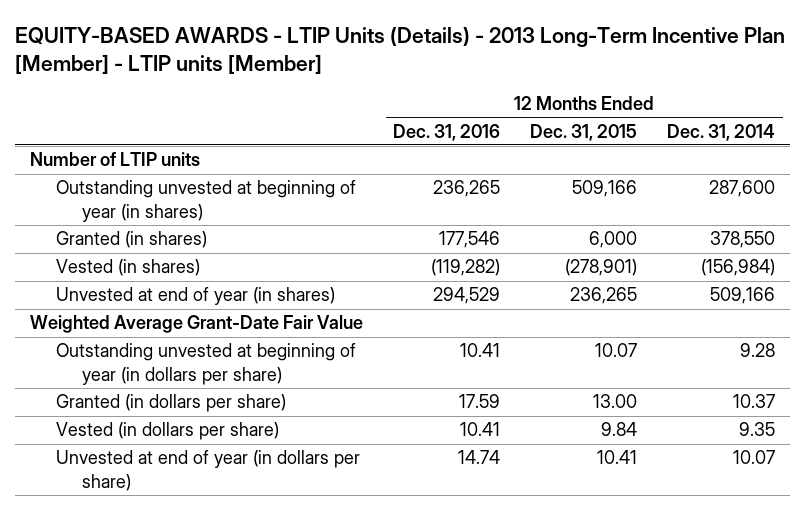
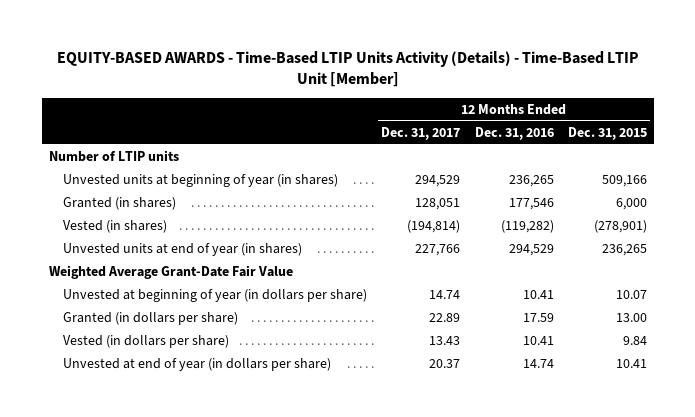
[15,26,786,75] EQUITY-BASED AWARDS - LTIP Units (Details) - 2013 Long-Term Incentive Plan [Member] - LTIP units [Member] -> [56,51,639,88] EQUITY-BASED AWARDS - Time-Based LTIP Units Activity (Details) - Time-Based LTIP Unit [Member]
[667,123,776,141] Dec. 31, 2014 -> none
none -> [381,126,461,140] Dec. 31, 2017
[56,180,357,222] Outstanding unvested at beginning of year (in shares) -> [63,173,339,187] Unvested units at beginning of year (in shares)
[56,287,336,306] Unvested at end of year (in shares) -> [63,242,303,256] Unvested units at end of year (in shares)
[56,343,357,385] Outstanding unvested at beginning of year (in dollars per share) -> [63,288,368,302] Unvested at beginning of year (in dollars per share)

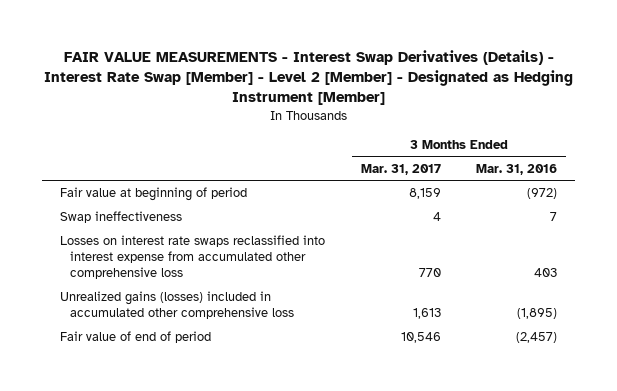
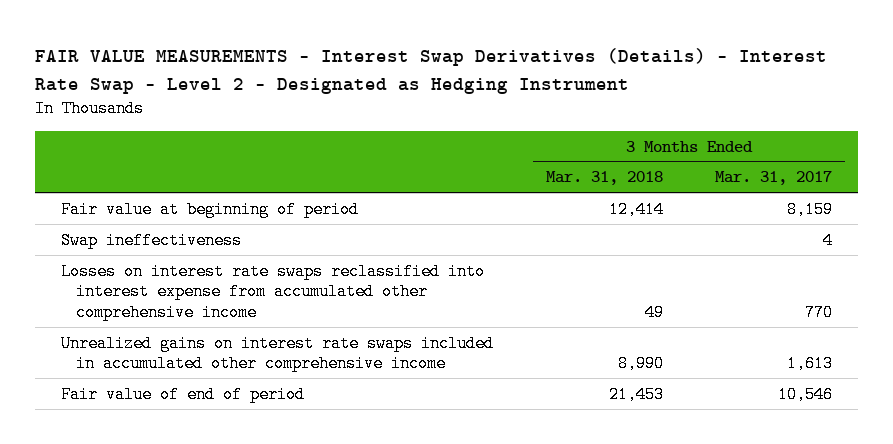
[43,49,573,106] FAIR VALUE MEASUREMENTS - Interest Swap Derivatives (Details) - Interest Rate Swap [Member] - Level 2 [Member] - Designated as Hedging Instrument [Member] -> [35,48,828,94] FAIR VALUE MEASUREMENTS - Interest Swap Derivatives (Details) - Interest Rate Swap - Level 2 - Designated as Hedging Instrument
[476,163,558,175] Mar. 31, 2016 -> none
none -> [545,171,663,186] Mar. 31, 2018
[59,235,325,280] Losses on interest rate swaps reclassified into interest expense from accumulated other comprehensive loss -> [61,262,486,321] Losses on interest rate swaps reclassified into interest expense from accumulated other comprehensive income
[59,291,294,320] Unrealized gains (losses) included in accumulated other comprehensive loss -> [61,334,495,373] Unrealized gains on interest rate swaps included in accumulated other comprehensive income

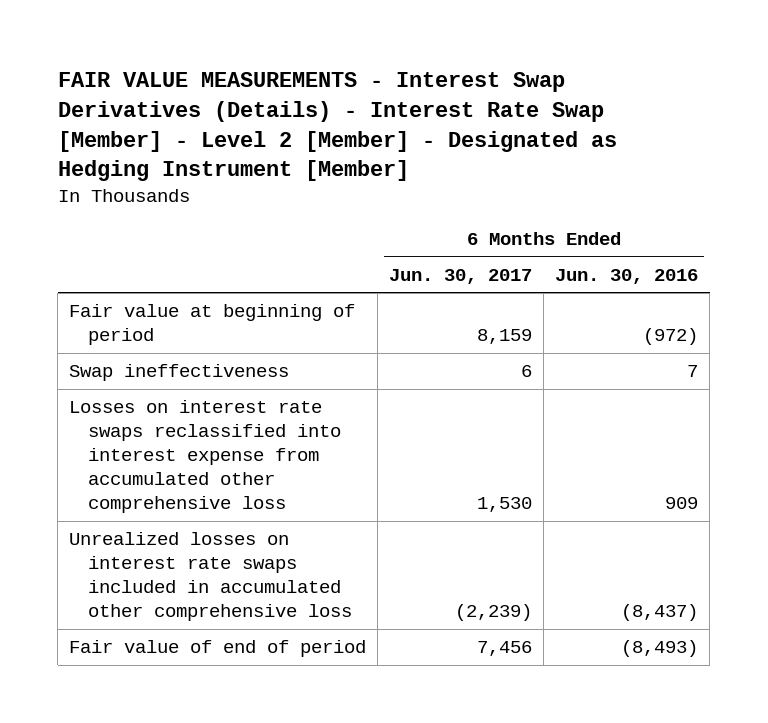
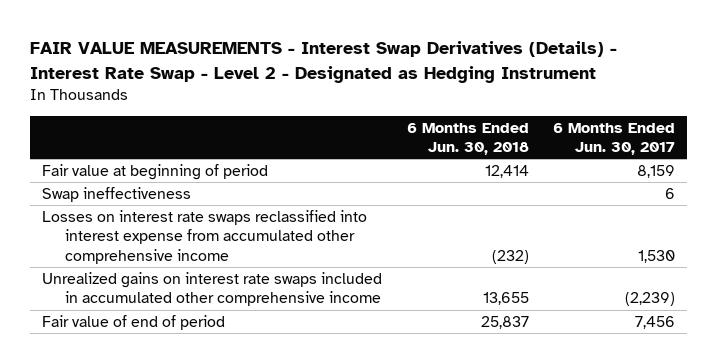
[57,72,617,182] FAIR VALUE MEASUREMENTS - Interest Swap Derivatives (Details) - Interest Rate Swap [Member] - Level 2 [Member] - Designated as Hedging Instrument [Member] -> [29,41,617,83] FAIR VALUE MEASUREMENTS - Interest Swap Derivatives (Details) - Interest Rate Swap - Level 2 - Designated as Hedging Instrument
[555,268,699,284] Jun. 30, 2016 -> none
none -> [406,122,529,156] 6 Months Ended Jun. 30, 2018
[69,400,341,514] Losses on interest rate swaps reclassified into interest expense from accumulated other comprehensive loss -> [41,210,367,264] Losses on interest rate swaps reclassified into interest expense from accumulated other comprehensive income
[69,532,352,622] Unrealized losses on interest rate swaps included in accumulated other comprehensive loss -> [41,272,382,307] Unrealized gains on interest rate swaps included in accumulated other comprehensive income

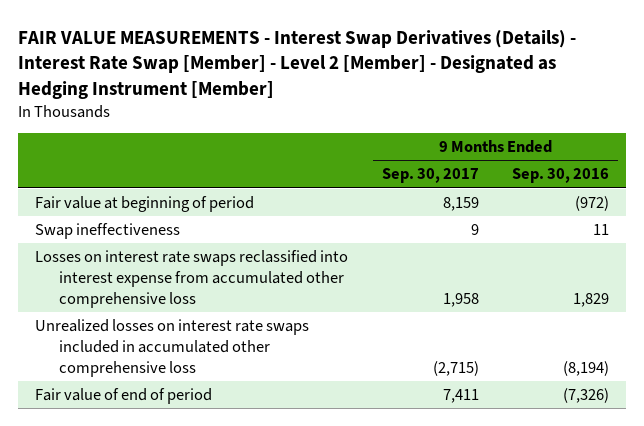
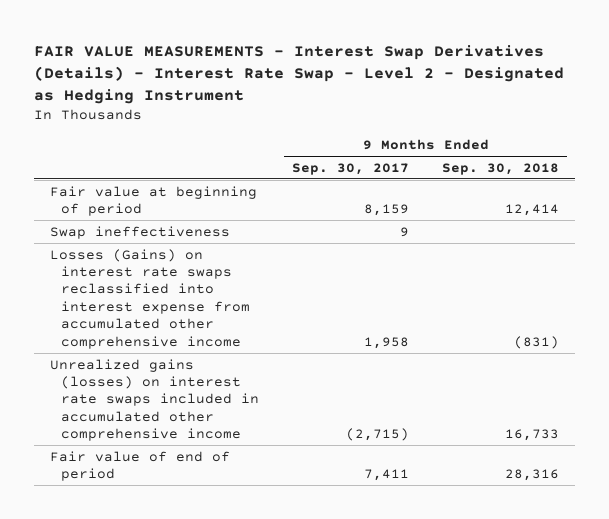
[18,29,577,99] FAIR VALUE MEASUREMENTS - Interest Swap Derivatives (Details) - Interest Rate Swap [Member] - Level 2 [Member] - Designated as Hedging Instrument [Member] -> [33,44,564,105] FAIR VALUE MEASUREMENTS - Interest Swap Derivatives (Details) - Interest Rate Swap - Level 2 - Designated as Hedging Instrument
[512,168,610,184] Sep. 30, 2016 -> none
none -> [442,162,560,175] Sep. 30, 2018
[34,250,348,308] Losses on interest rate swaps reclassified into interest expense from accumulated other comprehensive loss -> [49,248,251,349] Losses (Gains) on interest rate swaps reclassified into interest expense from accumulated other comprehensive income
[34,319,309,377] Unrealized losses on interest rate swaps included in accumulated other comprehensive loss -> [49,358,260,442] Unrealized gains (losses) on interest rate swaps included in accumulated other comprehensive income

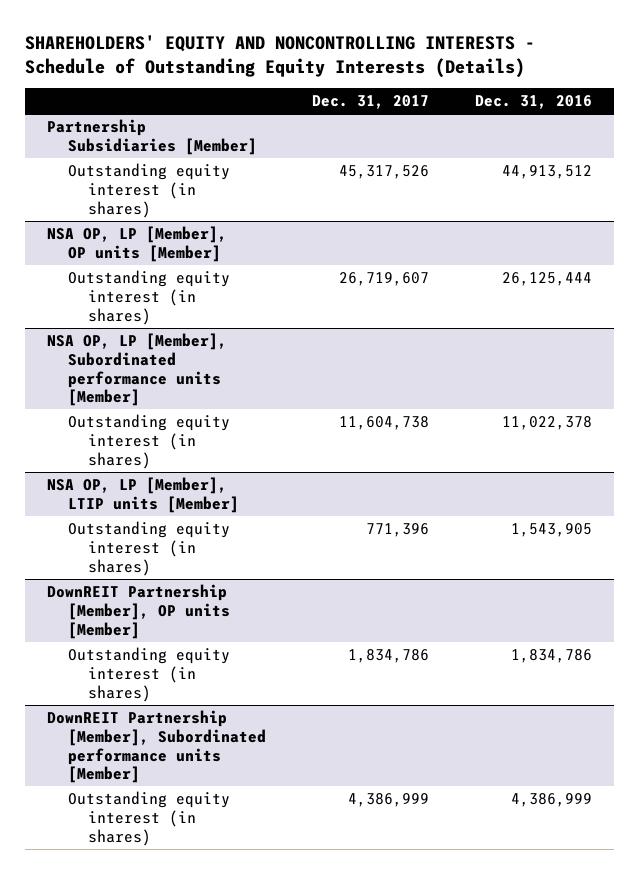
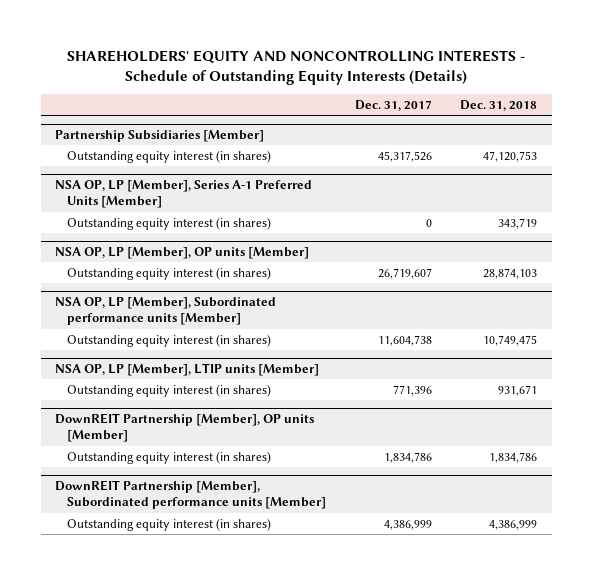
[474,95,592,110] Dec. 31, 2016 -> none
none -> [460,99,538,111] Dec. 31, 2018
none -> [55,179,313,209] NSA OP, LP [Member], Series A-1 Preferred Units [Member]
none -> [67,216,272,230] Outstanding equity interest (in shares)

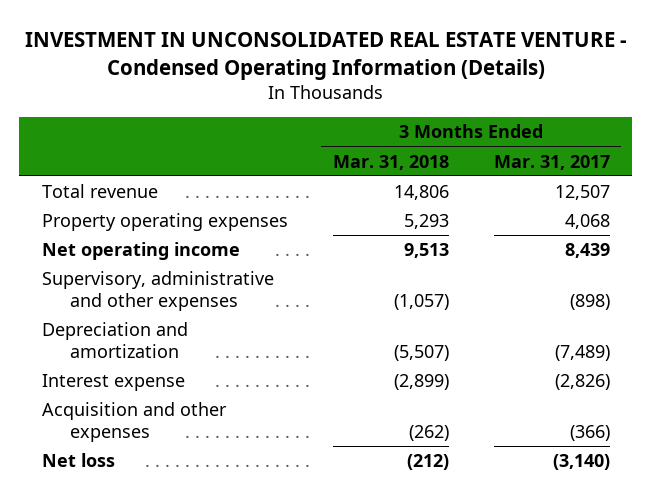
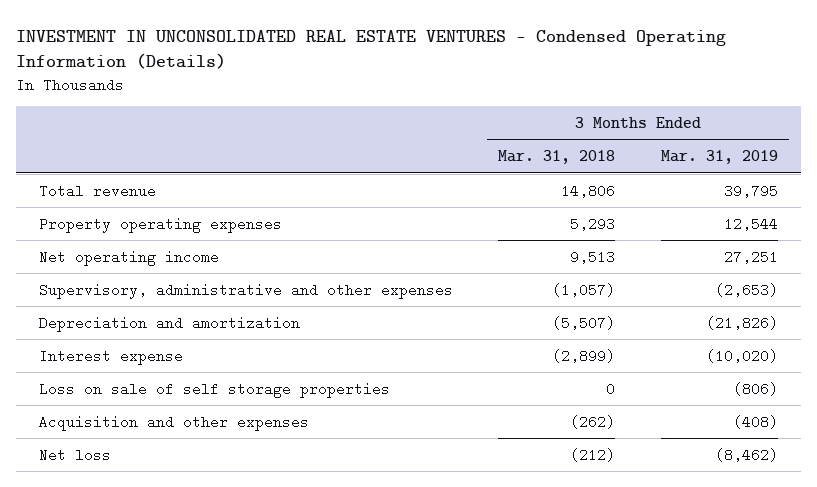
[24,31,627,80] INVESTMENT IN UNCONSOLIDATED REAL ESTATE VENTURE - Condensed Operating Information (Details) -> [16,29,727,70] INVESTMENT IN UNCONSOLIDATED REAL ESTATE VENTURES - Condensed Operating Information (Details)
[493,154,610,170] Mar. 31, 2017 -> none
none -> [661,150,779,165] Mar. 31, 2019
none -> [38,381,390,398] Loss on sale of self storage properties

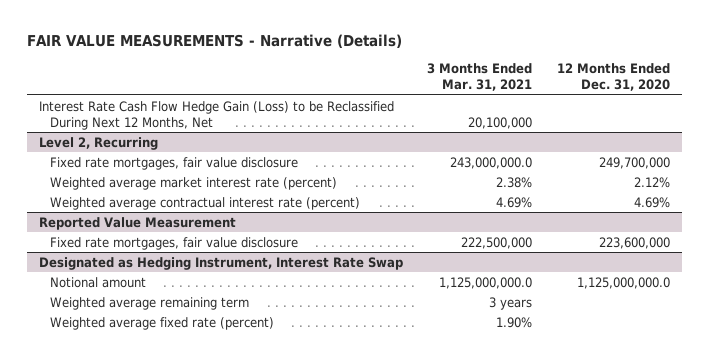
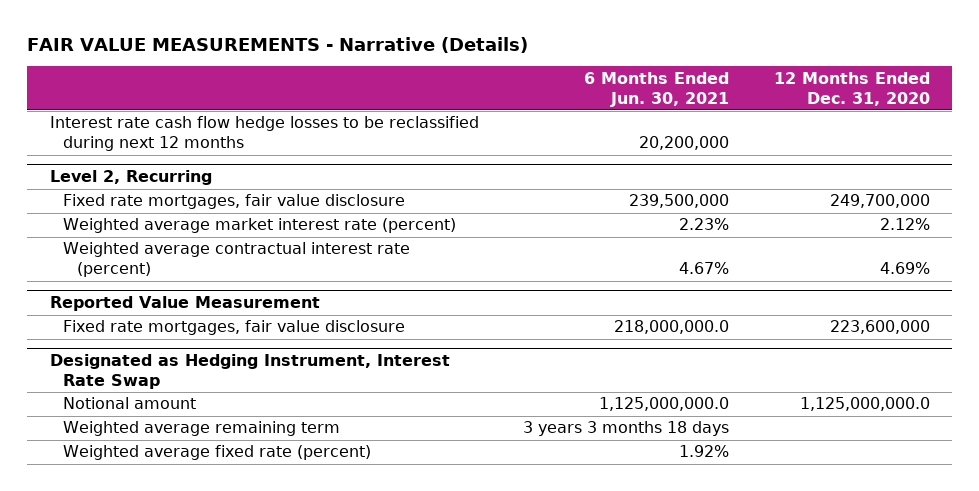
[427,63,533,92] 3 Months Ended Mar. 31, 2021 -> none
none -> [584,71,730,107] 6 Months Ended Jun. 30, 2021
[38,100,394,130] Interest Rate Cash Flow Hedge Gain (Loss) to be Reclassified During Next 12 Months, Net -> [49,116,479,152] Interest rate cash flow hedge losses to be reclassified during next 12 months

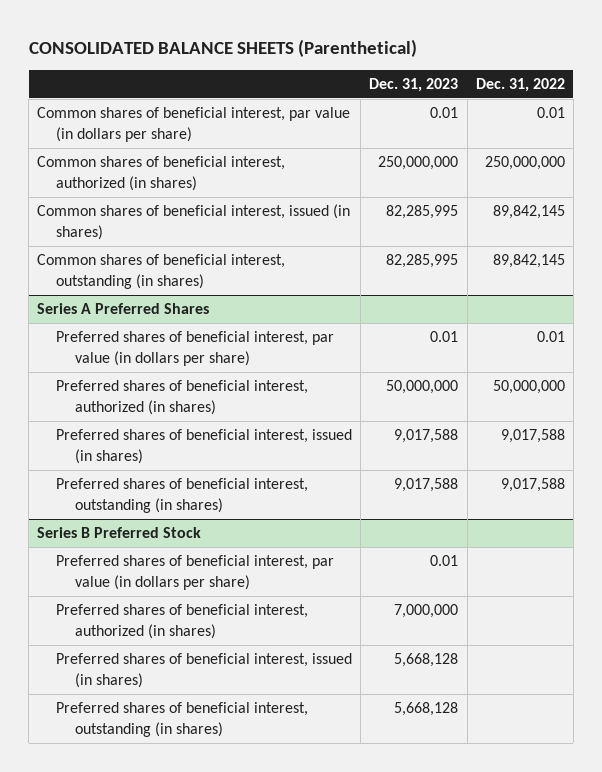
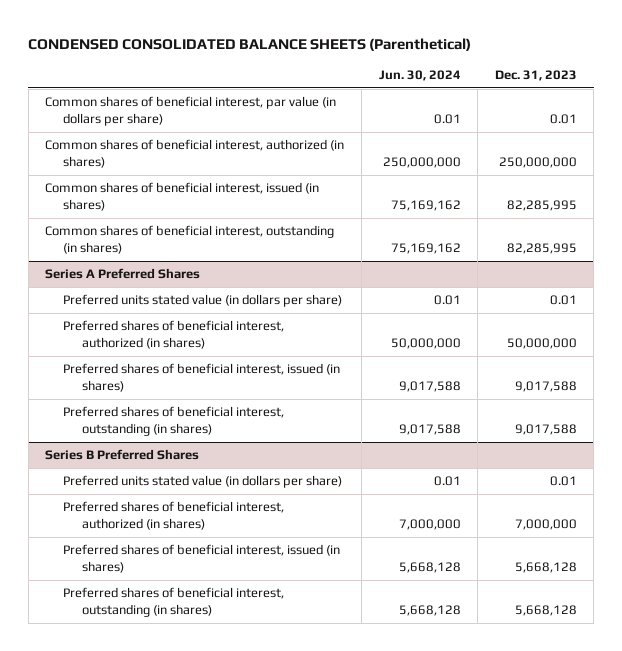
[28,38,417,57] CONSOLIDATED BALANCE SHEETS (Parenthetical) -> [28,37,472,51] CONDENSED CONSOLIDATED BALANCE SHEETS (Parenthetical)
[475,77,565,92] Dec. 31, 2022 -> none
none -> [378,70,461,82] Jun. 30, 2024
[56,331,335,366] Preferred shares of beneficial interest, par value (in dollars per share) -> [63,294,343,308] Preferred units stated value (in dollars per share)
[37,527,202,539] Series B Preferred Stock -> [45,449,200,461] Series B Preferred Shares
[56,555,335,590] Preferred shares of beneficial interest, par value (in dollars per share) -> [63,475,343,489] Preferred units stated value (in dollars per share)

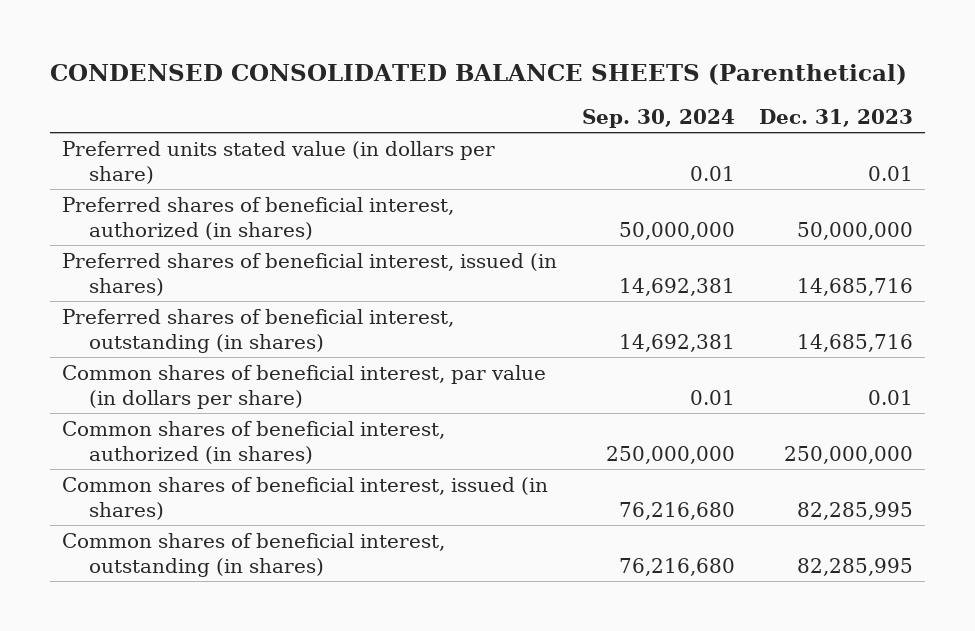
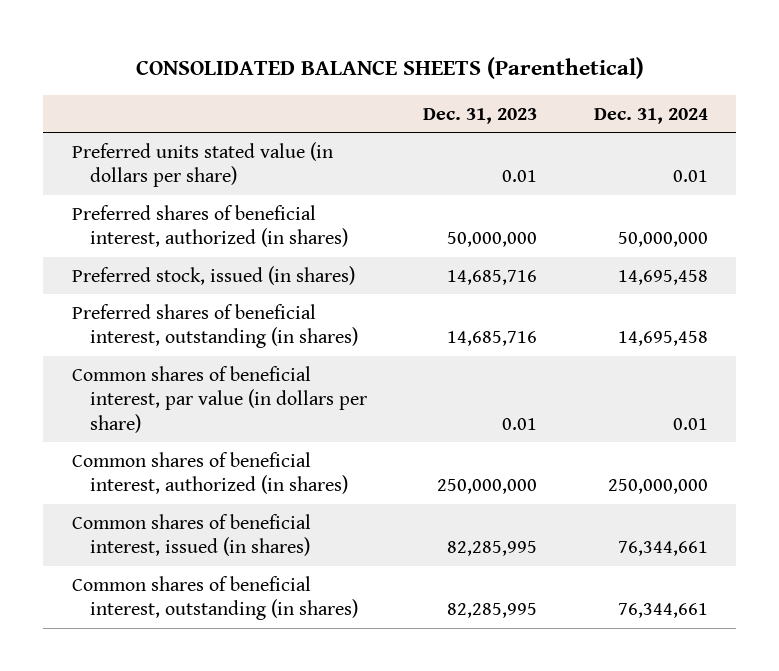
[50,64,908,86] CONDENSED CONSOLIDATED BALANCE SHEETS (Parenthetical) -> [135,56,644,79] CONSOLIDATED BALANCE SHEETS (Parenthetical)
[581,109,735,129] Sep. 30, 2024 -> none
none -> [593,107,708,124] Dec. 31, 2024
[62,252,558,296] Preferred shares of beneficial interest, issued (in shares) -> [71,265,355,285] Preferred stock, issued (in shares)

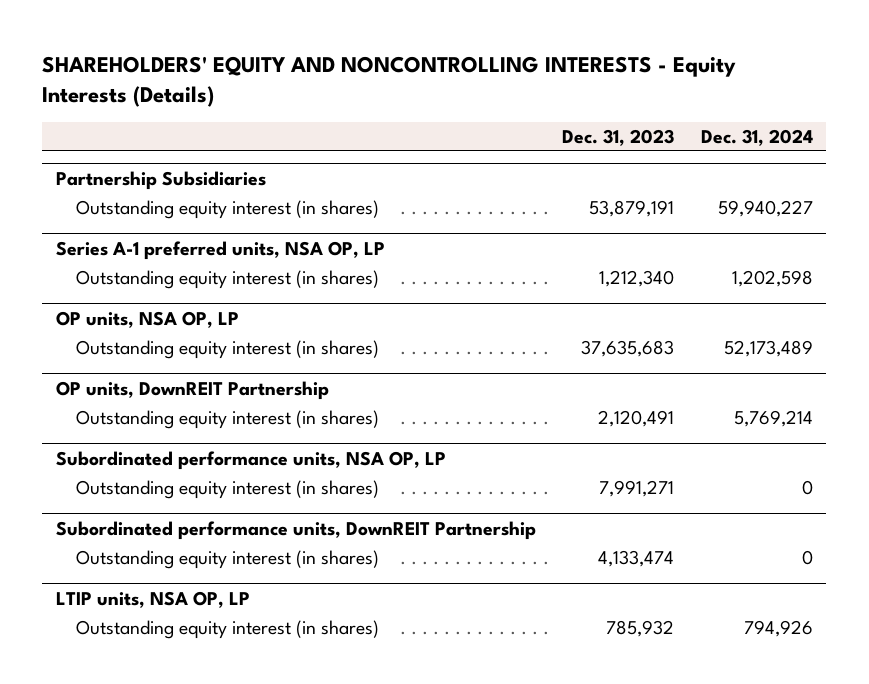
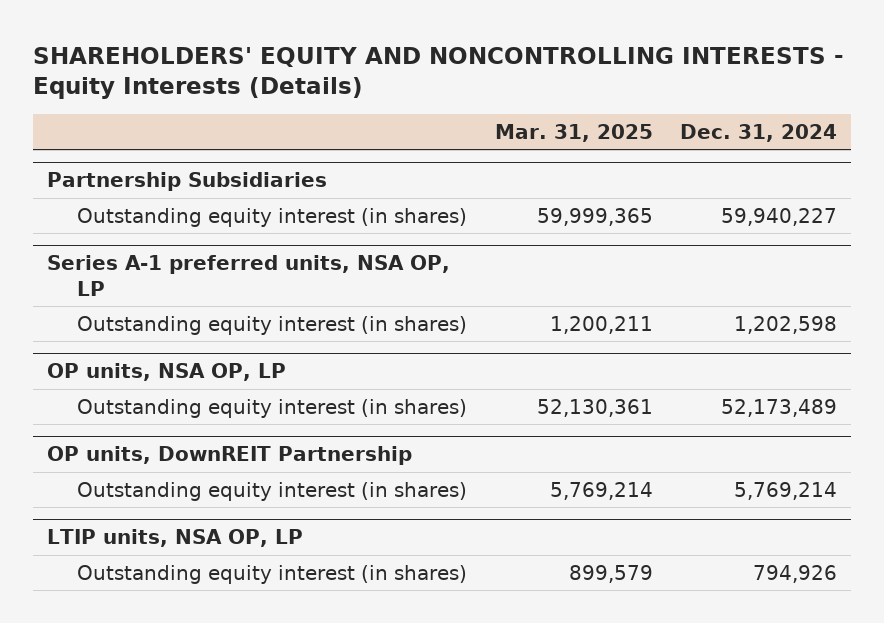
[562,128,675,146] Dec. 31, 2023 -> none
none -> [494,123,653,142] Mar. 31, 2025
[55,450,446,470] Subordinated performance units, NSA OP, LP -> none
[76,479,380,499] Outstanding equity interest (in shares) -> none
[55,520,536,540] Subordinated performance units, DownREIT Partnership -> none
[76,549,380,569] Outstanding equity interest (in shares) -> none

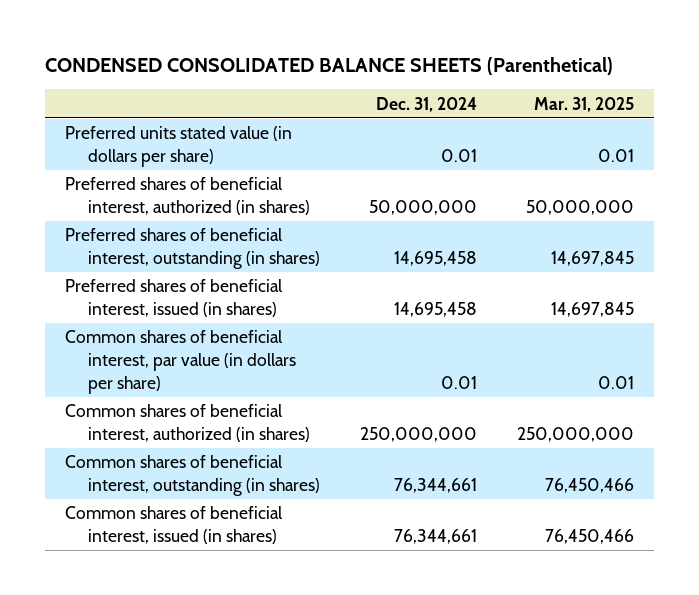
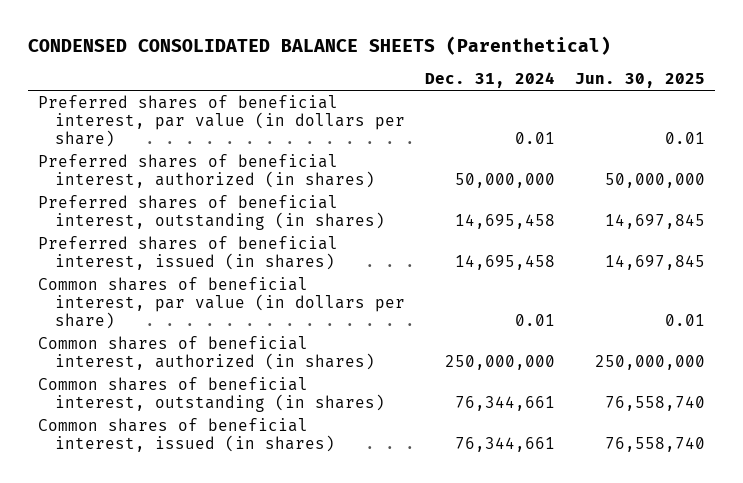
[534,96,635,112] Mar. 31, 2025 -> none
none -> [574,72,705,88] Jun. 30, 2025
[64,126,292,167] Preferred units stated value (in dollars per share) -> [37,94,406,148] Preferred shares of beneficial interest, par value (in dollars per share)

